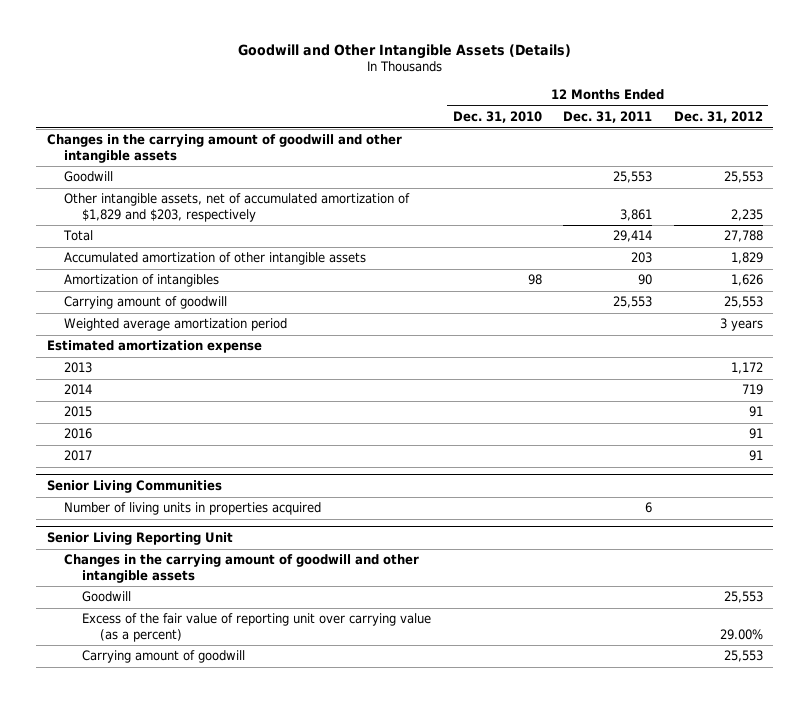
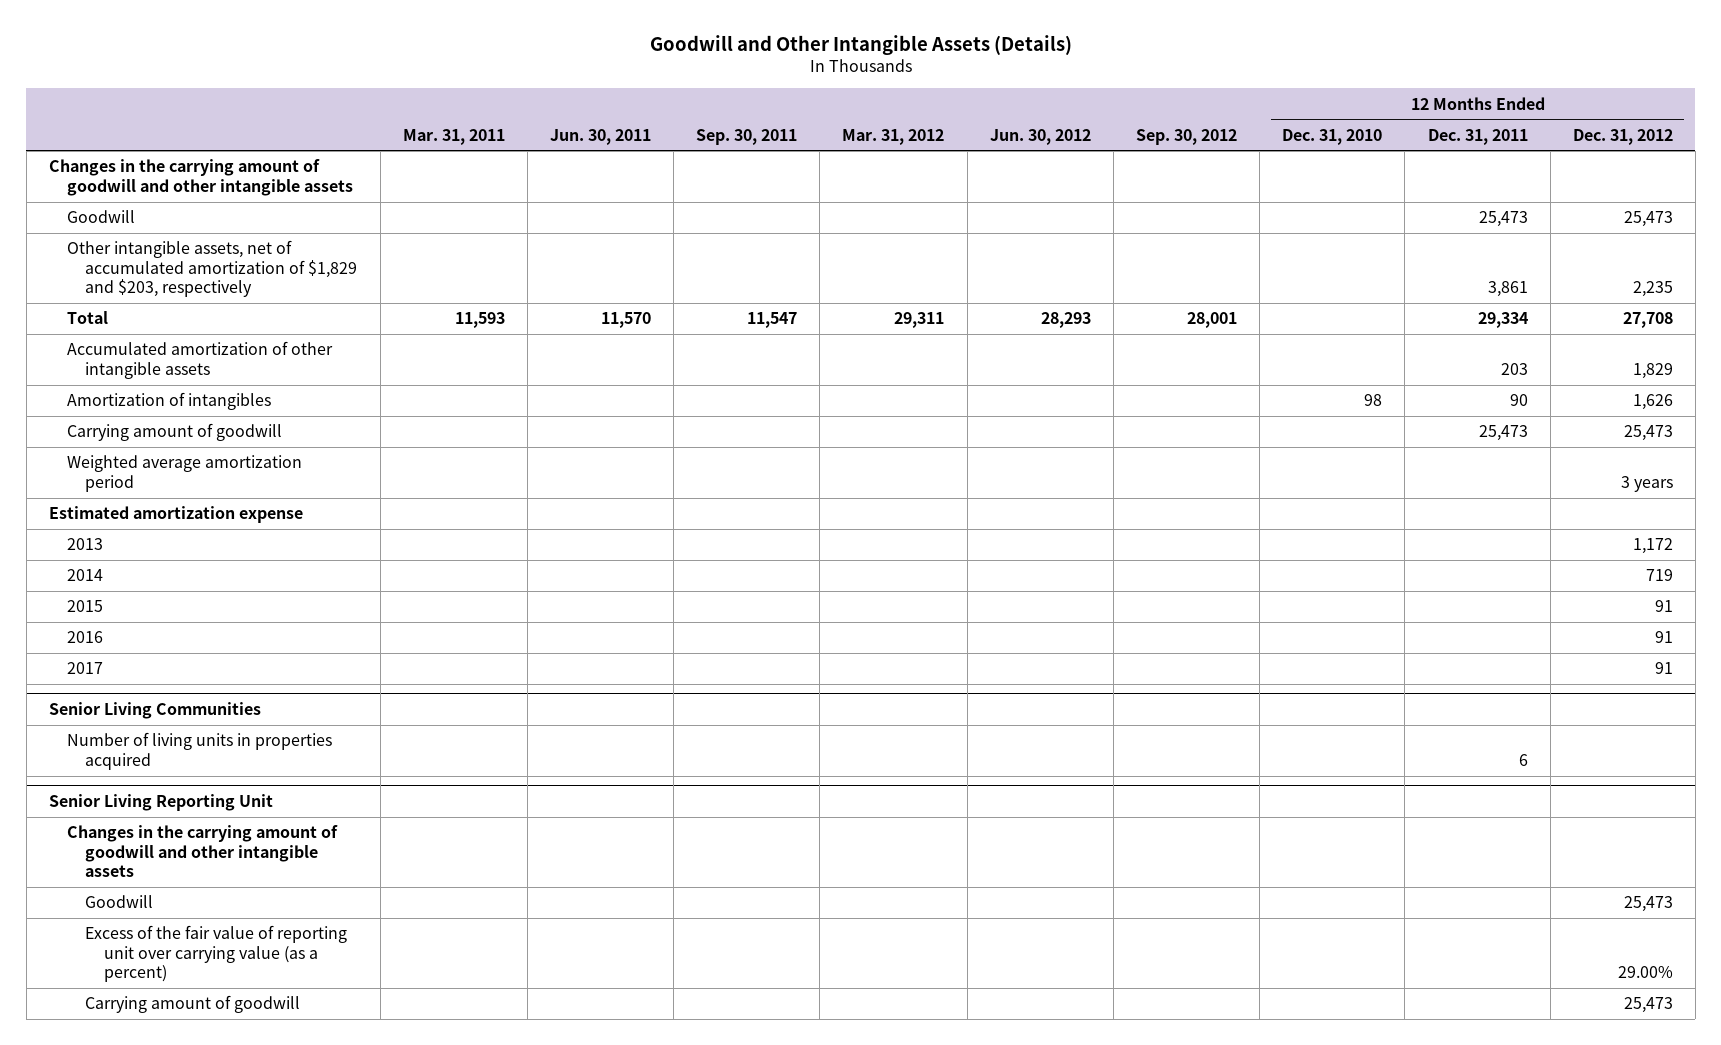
none -> [402,128,505,145] Mar. 31, 2011
none -> [549,128,651,145] Jun. 30, 2011
none -> [696,128,798,145] Sep. 30, 2011
none -> [842,128,945,145] Mar. 31, 2012
none -> [989,128,1091,145] Jun. 30, 2012
none -> [1136,128,1238,145] Sep. 30, 2012
[613,171,653,184] 25,553 -> [1478,211,1528,228] 25,473
[723,171,763,184] 25,553 -> [1623,211,1673,228] 25,473
[613,230,653,243] 29,414 -> [1477,312,1528,329] 29,334
[723,230,763,243] 27,788 -> [1622,312,1673,329] 27,708
[613,296,653,309] 25,553 -> [1478,425,1528,442] 25,473
[723,296,763,309] 25,553 -> [1623,425,1673,442] 25,473
[723,591,763,604] 25,553 -> [1623,896,1673,913] 25,473
[723,650,763,663] 25,553 -> [1623,997,1673,1014] 25,473

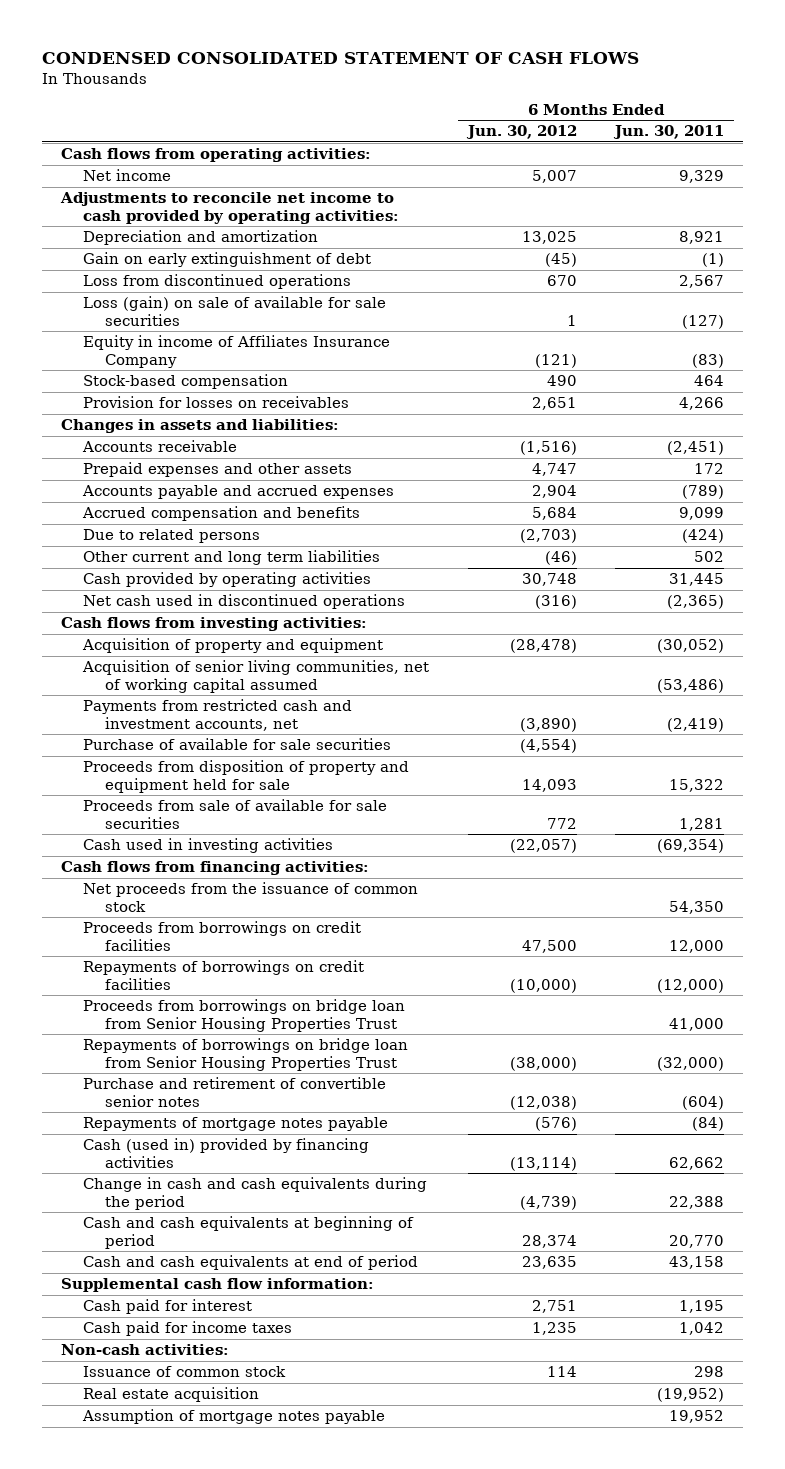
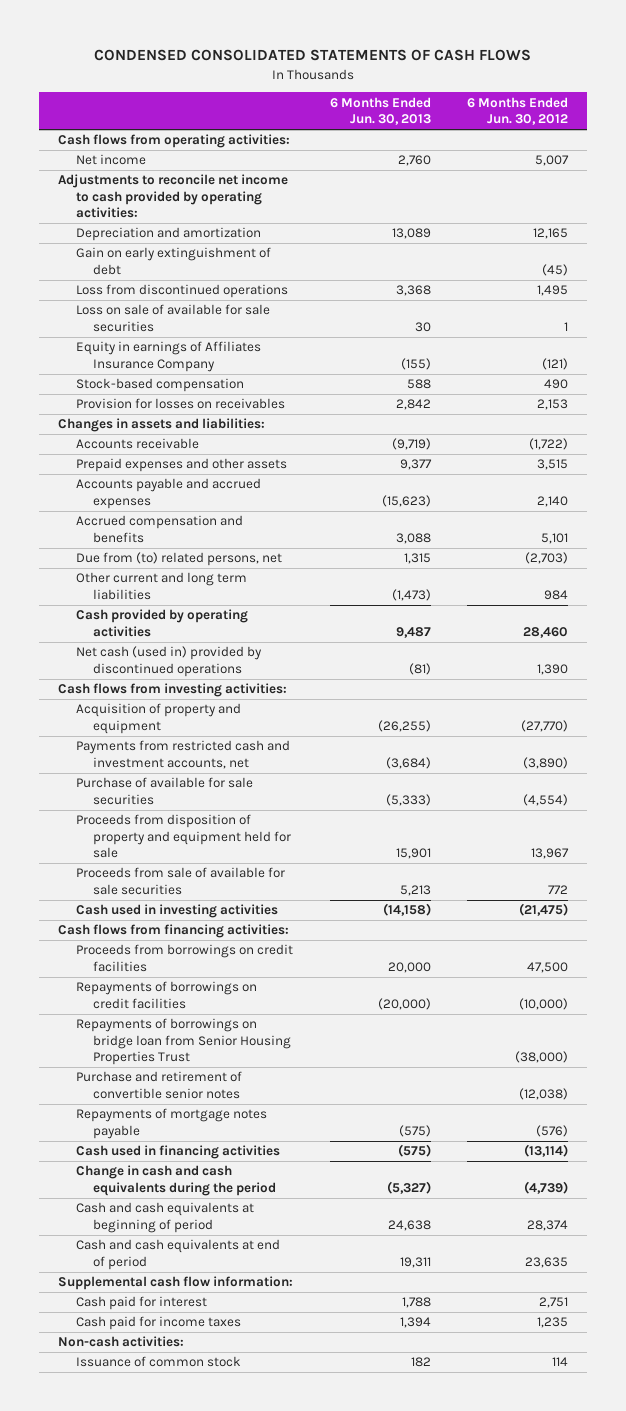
[41,52,639,65] CONDENSED CONSOLIDATED STATEMENT OF CASH FLOWS -> [94,49,532,62] CONDENSED CONSOLIDATED STATEMENTS OF CASH FLOWS
[613,125,725,140] Jun. 30, 2011 -> none
none -> [329,96,431,126] 6 Months Ended Jun. 30, 2013
[521,231,577,245] 13,025 -> [533,228,569,240] 12,165
[546,275,577,287] 670 -> [537,285,569,297] 1,495
[82,296,386,326] Loss (gain) on sale of available for sale securities -> [75,304,270,332] Loss on sale of available for sale securities
[82,335,390,368] Equity in income of Affiliates Insurance Company -> [75,341,261,372] Equity in earnings of Affiliates Insurance Company
[531,397,577,411] 2,651 -> [537,399,569,411] 2,153
[519,441,577,456] (1,516) -> [529,438,569,451] (1,722)
[531,463,577,477] 4,747 -> [537,459,569,471] 3,515
[531,485,577,499] 2,904 -> [537,495,569,507] 2,140
[531,507,577,521] 5,684 -> [541,532,569,544] 5,101
[82,529,260,544] Due to related persons -> [75,552,282,567] Due from (to) related persons, net
[544,551,577,566] (46) -> [544,589,569,600] 984
[521,573,577,587] 30,748 -> [523,626,569,638] 28,460
[82,594,405,610] Net cash used in discontinued operations -> [75,646,262,677] Net cash (used in) provided by discontinued operations
[534,595,577,610] (316) -> [537,663,569,675] 1,390
[81,660,429,693] Acquisition of senior living communities, net of working capital assumed -> none
[509,639,577,654] (28,478) -> [521,719,569,732] (27,770)
[521,778,577,792] 14,093 -> [531,848,570,860] 13,967
[509,839,577,854] (22,057) -> [519,903,569,917] (21,475)
[82,882,418,912] Net proceeds from the issuance of common stock -> none
[82,999,405,1032] Proceeds from borrowings on bridge loan from Senior Housing Properties Trust -> none
[82,1138,369,1168] Cash (used in) provided by financing activities -> [75,1145,280,1160] Cash used in financing activities
[82,1387,259,1403] Real estate acquisition -> none
[81,1409,385,1425] Assumption of mortgage notes payable -> none

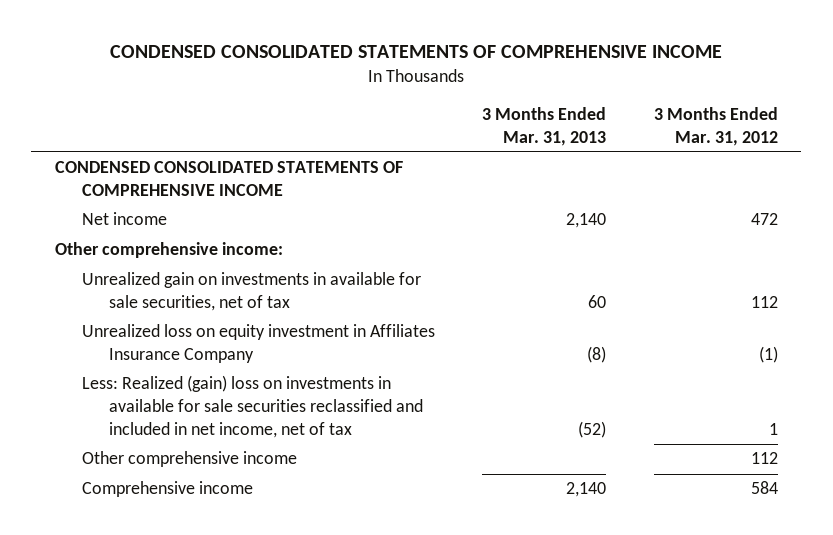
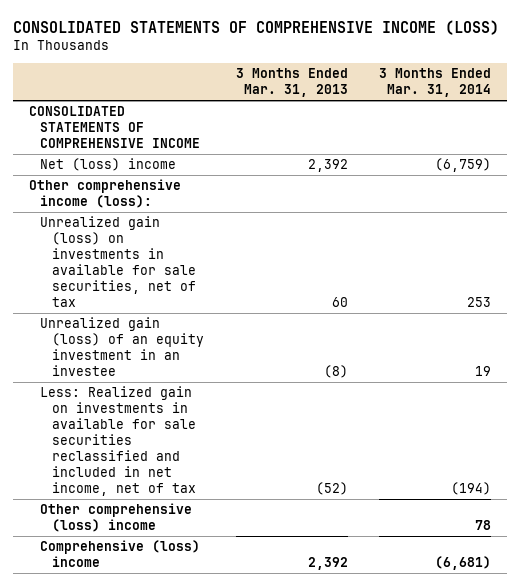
[110,45,723,59] CONDENSED CONSOLIDATED STATEMENTS OF COMPREHENSIVE INCOME -> [12,19,499,35] CONSOLIDATED STATEMENTS OF COMPREHENSIVE INCOME (LOSS)
[653,107,778,146] 3 Months Ended Mar. 31, 2012 -> none
none -> [379,68,492,98] 3 Months Ended Mar. 31, 2014
[54,161,403,197] CONDENSED CONSOLIDATED STATEMENTS OF COMPREHENSIVE INCOME -> [28,106,201,149] CONSOLIDATED STATEMENTS OF COMPREHENSIVE INCOME
[82,212,168,226] Net income -> [40,158,177,172] Net (loss) income
[566,213,607,229] 2,140 -> [307,159,348,173] 2,392
[54,242,283,259] Other comprehensive income: -> [28,179,181,209] Other comprehensive income (loss):
[82,272,422,312] Unrealized gain on investments in available for sale securities, net of tax -> [40,216,197,307] Unrealized gain (loss) on investments in available for sale securities, net of tax
[82,324,436,364] Unrealized loss on equity investment in Affiliates Insurance Company -> [40,317,205,377] Unrealized gain (loss) of an equity investment in an investee
[82,375,424,438] Less: Realized (gain) loss on investments in available for sale securities reclassified and included in net income, net of tax -> [40,386,197,496] Less: Realized gain on investments in available for sale securities reclassified and included in net income, net of tax
[82,451,298,468] Other comprehensive income -> [40,503,193,533] Other comprehensive (loss) income
[82,481,254,498] Comprehensive income -> [40,540,201,568] Comprehensive (loss) income
[566,482,607,498] 2,140 -> [307,557,348,571] 2,392

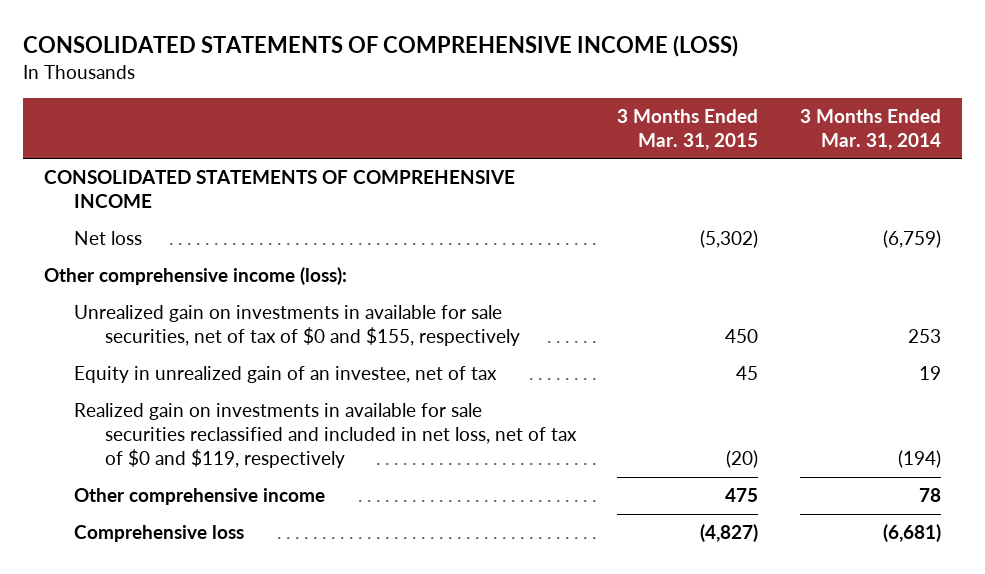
[235,68,348,98] 3 Months Ended Mar. 31, 2013 -> none
none -> [617,108,759,150] 3 Months Ended Mar. 31, 2015
[40,158,177,172] Net (loss) income -> [74,231,143,246] Net loss
[40,216,197,307] Unrealized gain (loss) on investments in available for sale securities, net of tax -> [74,305,520,347] Unrealized gain on investments in available for sale securities, net of tax of $0 and $155, respectively
[40,317,205,377] Unrealized gain (loss) of an equity investment in an investee -> [74,366,498,384] Equity in unrealized gain of an investee, net of tax
[40,386,197,496] Less: Realized gain on investments in available for sale securities reclassified and included in net income, net of tax -> [74,403,577,469] Realized gain on investments in available for sale securities reclassified and included in net loss, net of tax of $0 and $119, respectively
[40,503,193,533] Other comprehensive (loss) income -> [74,488,326,506] Other comprehensive income
[40,540,201,568] Comprehensive (loss) income -> [74,525,245,543] Comprehensive loss

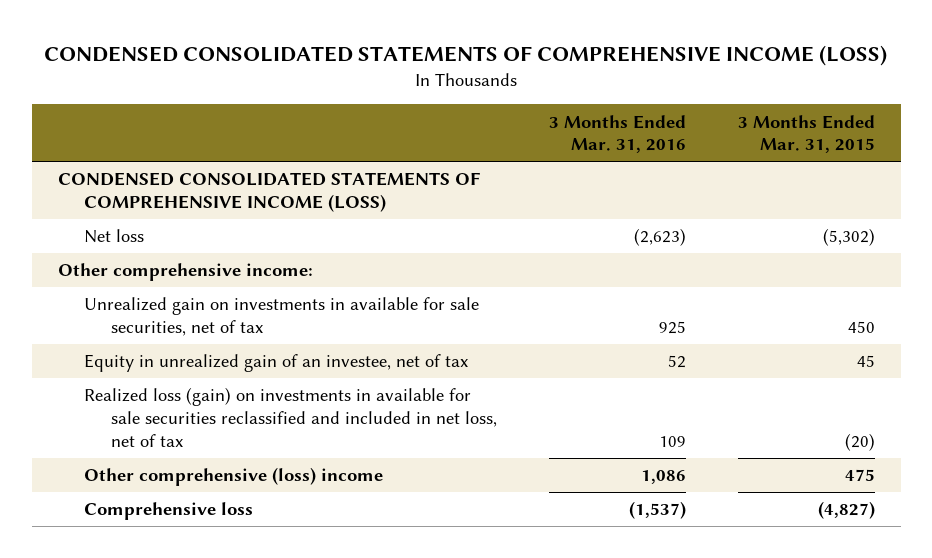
[23,34,739,57] CONSOLIDATED STATEMENTS OF COMPREHENSIVE INCOME (LOSS) -> [44,44,888,66] CONDENSED CONSOLIDATED STATEMENTS OF COMPREHENSIVE INCOME (LOSS)
[799,108,941,150] 3 Months Ended Mar. 31, 2014 -> none
none -> [548,114,686,154] 3 Months Ended Mar. 31, 2016
[44,170,516,209] CONSOLIDATED STATEMENTS OF COMPREHENSIVE INCOME -> [57,172,480,213] CONDENSED CONSOLIDATED STATEMENTS OF COMPREHENSIVE INCOME (LOSS)
[44,267,348,286] Other comprehensive income (loss): -> [57,263,313,282] Other comprehensive income:
[74,305,520,347] Unrealized gain on investments in available for sale securities, net of tax of $0 and $155, respectively -> [84,297,480,337] Unrealized gain on investments in available for sale securities, net of tax
[74,403,577,469] Realized gain on investments in available for sale securities reclassified and included in net loss, net of tax of $0 and $119, respectively -> [84,387,498,448] Realized loss (gain) on investments in available for sale securities reclassified and included in net loss, net of tax
[74,488,326,506] Other comprehensive income -> [84,467,384,487] Other comprehensive (loss) income

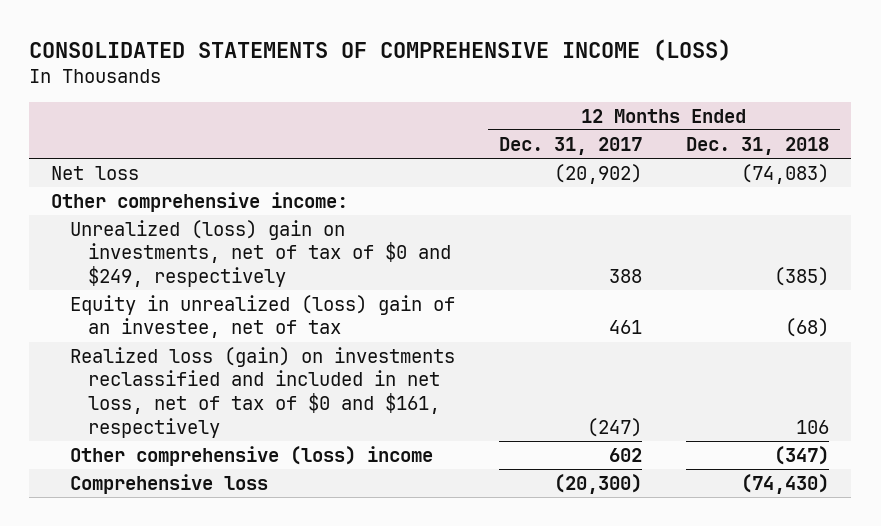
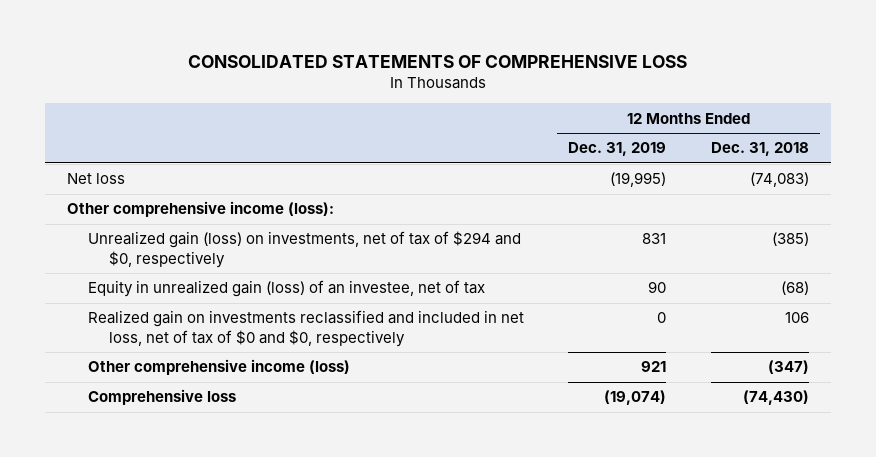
[29,39,732,62] CONSOLIDATED STATEMENTS OF COMPREHENSIVE INCOME (LOSS) -> [188,54,688,68] CONSOLIDATED STATEMENTS OF COMPREHENSIVE LOSS
[499,136,643,155] Dec. 31, 2017 -> none
none -> [568,142,667,157] Dec. 31, 2019
[51,191,349,212] Other comprehensive income: -> [66,201,334,218] Other comprehensive income (loss):
[69,219,452,288] Unrealized (loss) gain on investments, net of tax of $0 and $249, respectively -> [87,231,521,268] Unrealized gain (loss) on investments, net of tax of $294 and $0, respectively
[69,294,455,339] Equity in unrealized (loss) gain of an investee, net of tax -> [87,280,485,298] Equity in unrealized gain (loss) of an investee, net of tax
[69,346,455,438] Realized loss (gain) on investments reclassified and included in net loss, net of tax of $0 and $161, respectively -> [87,310,524,347] Realized gain on investments reclassified and included in net loss, net of tax of $0 and $0, respectively
[69,445,433,466] Other comprehensive (loss) income -> [87,359,350,376] Other comprehensive income (loss)

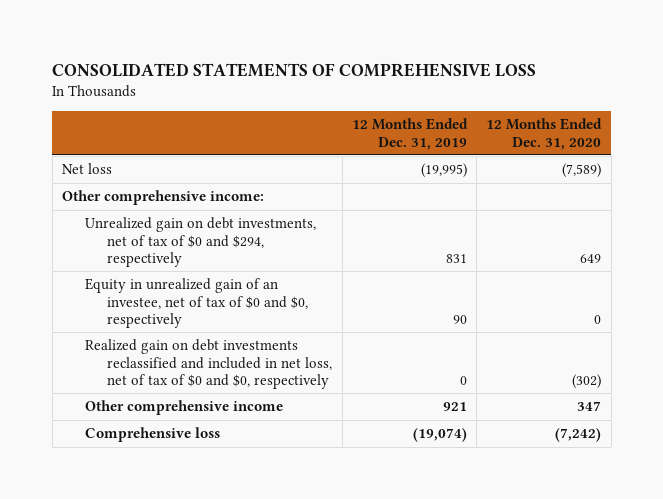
[711,142,810,157] Dec. 31, 2018 -> none
none -> [486,118,603,150] 12 Months Ended Dec. 31, 2020
[66,201,334,218] Other comprehensive income (loss): -> [61,190,264,206] Other comprehensive income:
[87,231,521,268] Unrealized gain (loss) on investments, net of tax of $294 and $0, respectively -> [84,217,316,268] Unrealized gain on debt investments, net of tax of $0 and $294, respectively
[87,280,485,298] Equity in unrealized gain (loss) of an investee, net of tax -> [84,278,309,329] Equity in unrealized gain of an investee, net of tax of $0 and $0, respectively
[87,310,524,347] Realized gain on investments reclassified and included in net loss, net of tax of $0 and $0, respectively -> [84,339,333,390] Realized gain on debt investments reclassified and included in net loss, net of tax of $0 and $0, respectively
[87,359,350,376] Other comprehensive income (loss) -> [84,400,283,416] Other comprehensive income

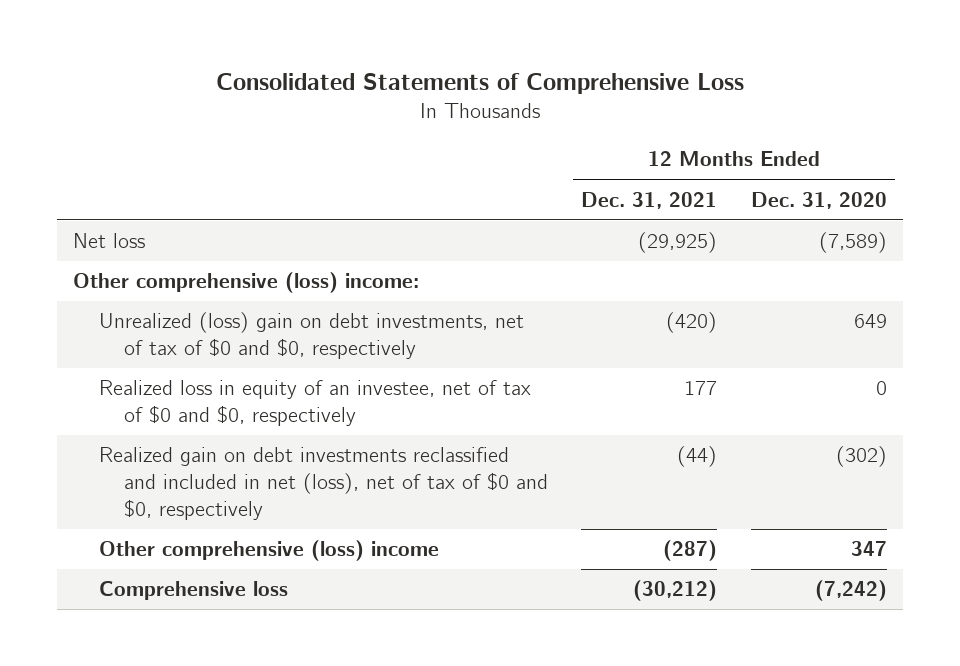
[52,62,537,77] CONSOLIDATED STATEMENTS OF COMPREHENSIVE LOSS -> [216,72,745,94] Consolidated Statements of Comprehensive Loss
[351,118,468,150] 12 Months Ended Dec. 31, 2019 -> none
none -> [581,191,718,209] Dec. 31, 2021
[61,190,264,206] Other comprehensive income: -> [73,272,420,294] Other comprehensive (loss) income:
[84,217,316,268] Unrealized gain on debt investments, net of tax of $0 and $294, respectively -> [98,312,524,360] Unrealized (loss) gain on debt investments, net of tax of $0 and $0, respectively
[84,278,309,329] Equity in unrealized gain of an investee, net of tax of $0 and $0, respectively -> [98,380,531,427] Realized loss in equity of an investee, net of tax of $0 and $0, respectively
[84,339,333,390] Realized gain on debt investments reclassified and included in net loss, net of tax of $0 and $0, respectively -> [98,447,549,521] Realized gain on debt investments reclassified and included in net (loss), net of tax of $0 and $0, respectively
[84,400,283,416] Other comprehensive income -> [98,540,439,562] Other comprehensive (loss) income

